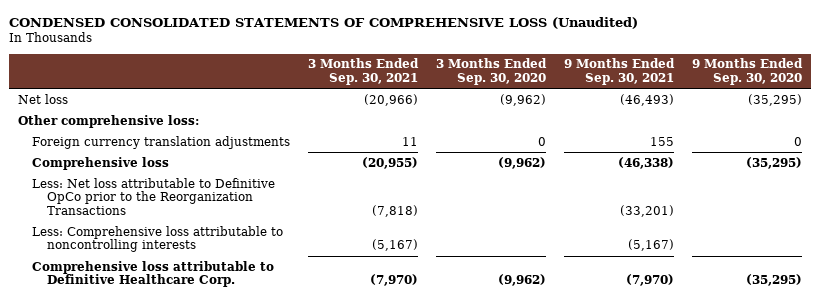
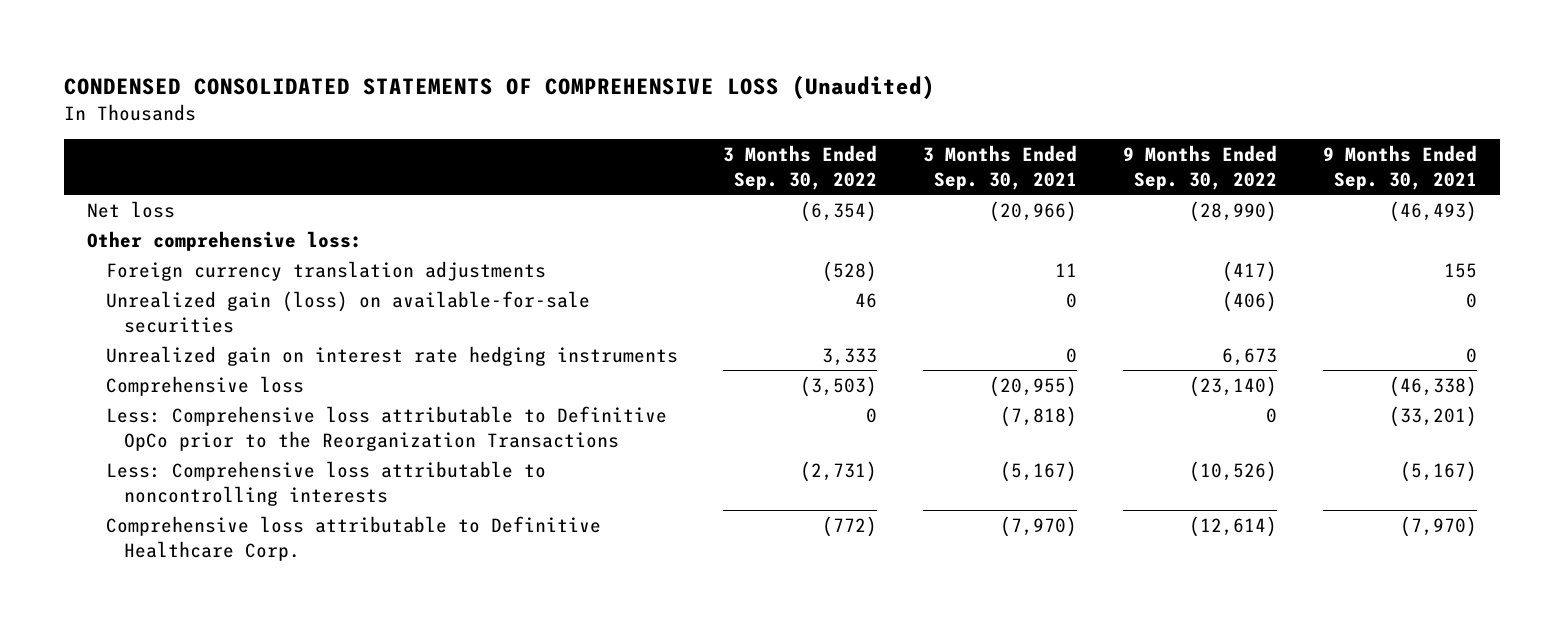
[436,58,548,86] 3 Months Ended Sep. 30, 2020 -> none
[692,58,804,86] 9 Months Ended Sep. 30, 2020 -> none
none -> [723,144,878,190] 3 Months Ended Sep. 30, 2022
none -> [1123,144,1278,190] 9 Months Ended Sep. 30, 2022
none -> [105,290,590,333] Unrealized gain (loss) on available-for-sale securities
none -> [105,345,678,366] Unrealized gain on interest rate hedging instruments
[32,177,276,216] Less: Net loss attributable to Definitive OpCo prior to the Reorganization Transactions -> [105,405,667,451] Less: Comprehensive loss attributable to Definitive OpCo prior to the Reorganization Transactions

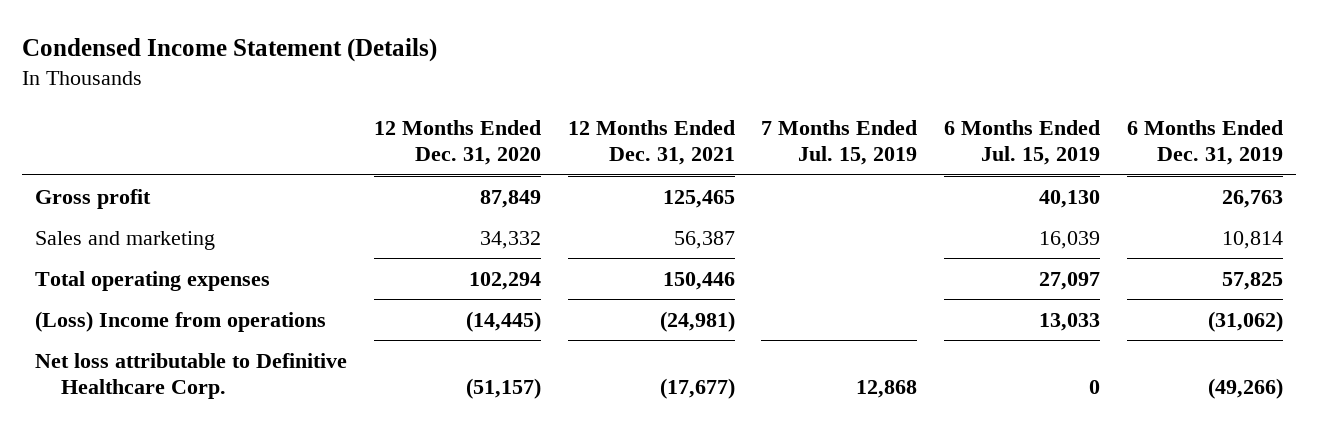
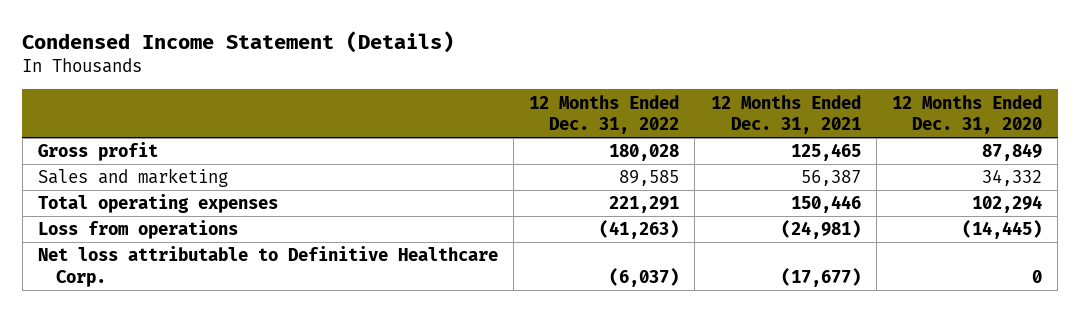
[761,120,918,166] 7 Months Ended Jul. 15, 2019 -> none
[944,120,1101,166] 6 Months Ended Jul. 15, 2019 -> none
[1126,120,1283,166] 6 Months Ended Dec. 31, 2019 -> none
none -> [529,94,680,134] 12 Months Ended Dec. 31, 2022
[35,310,327,332] (Loss) Income from operations -> [37,220,238,240] Loss from operations
[465,377,541,399] (51,157) -> [1032,269,1043,283] 0

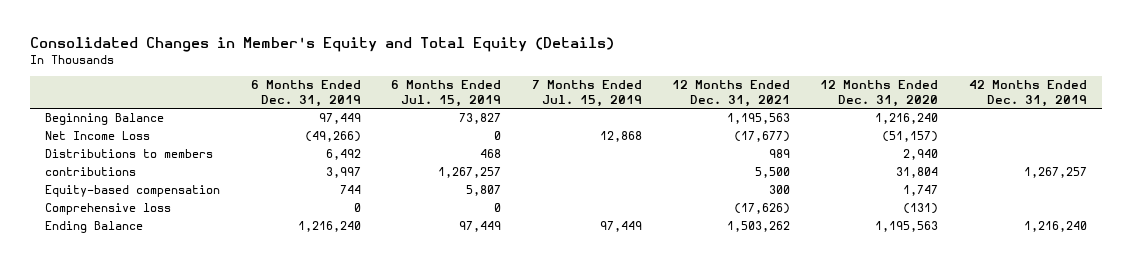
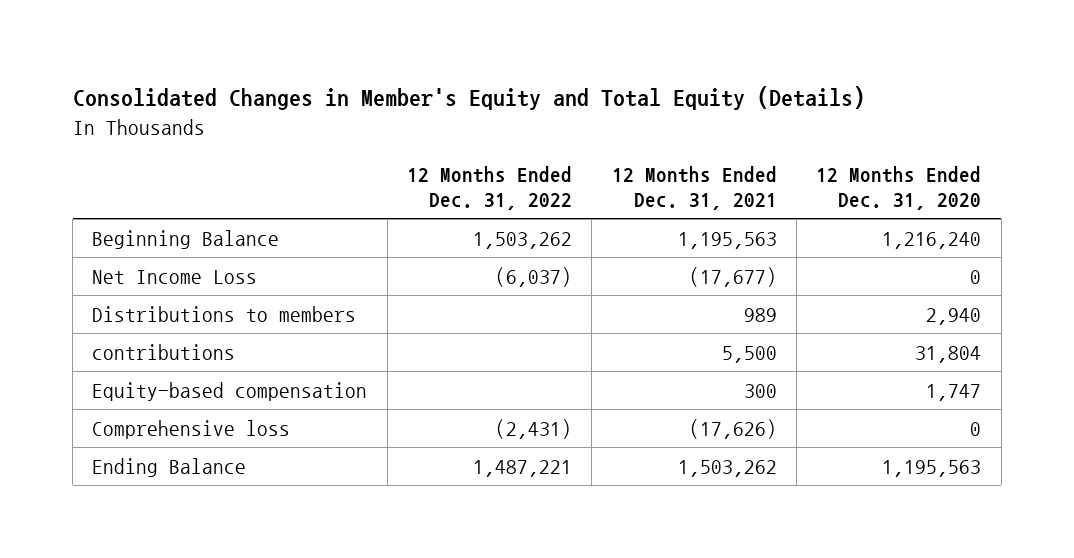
[250,80,361,107] 6 Months Ended Dec. 31, 2019 -> none
[391,80,502,107] 6 Months Ended Jul. 15, 2019 -> none
[531,80,642,107] 7 Months Ended Jul. 15, 2019 -> none
[968,80,1087,107] 42 Months Ended Dec. 31, 2019 -> none
none -> [407,165,573,211] 12 Months Ended Dec. 31, 2022
[882,131,939,143] (51,157) -> [970,269,982,284] 0
[903,203,939,215] (131) -> [970,421,982,436] 0

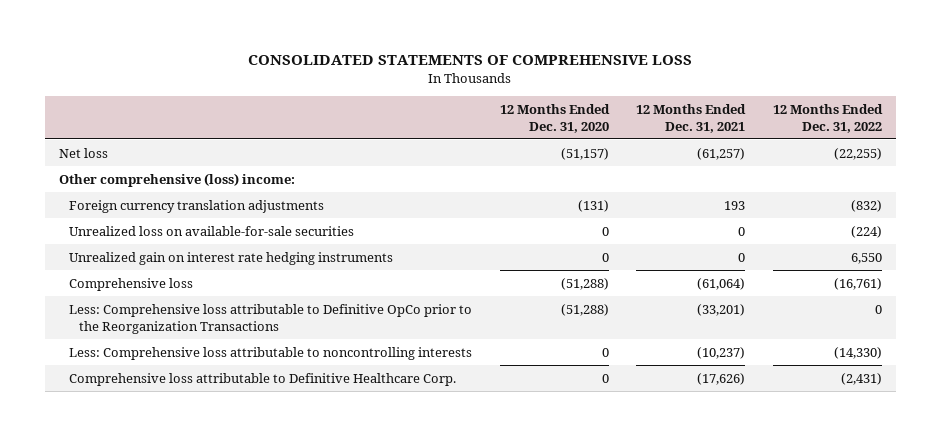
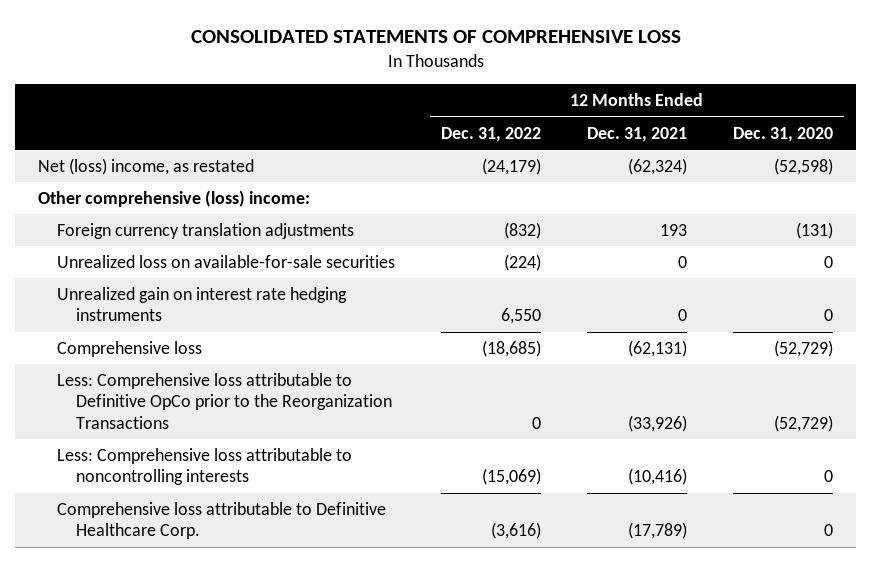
[58,147,108,158] Net loss -> [38,157,255,175] Net (loss) income, as restated
[560,147,609,160] (51,157) -> [773,157,833,175] (52,598)
[697,147,746,160] (61,257) -> [628,157,688,175] (62,324)
[833,147,882,160] (22,255) -> [482,157,542,175] (24,179)
[560,277,609,290] (51,288) -> [773,339,833,357] (52,729)
[697,277,746,290] (61,064) -> [628,339,688,357] (62,131)
[833,277,882,290] (16,761) -> [482,339,542,357] (18,685)
[560,303,609,316] (51,288) -> [773,414,833,432] (52,729)
[697,303,746,316] (33,201) -> [628,414,688,432] (33,926)
[697,346,746,359] (10,237) -> [628,468,688,486] (10,416)
[833,346,882,359] (14,330) -> [482,468,542,486] (15,069)
[697,372,746,385] (17,626) -> [628,522,688,540] (17,789)
[840,372,882,385] (2,431) -> [491,522,542,540] (3,616)

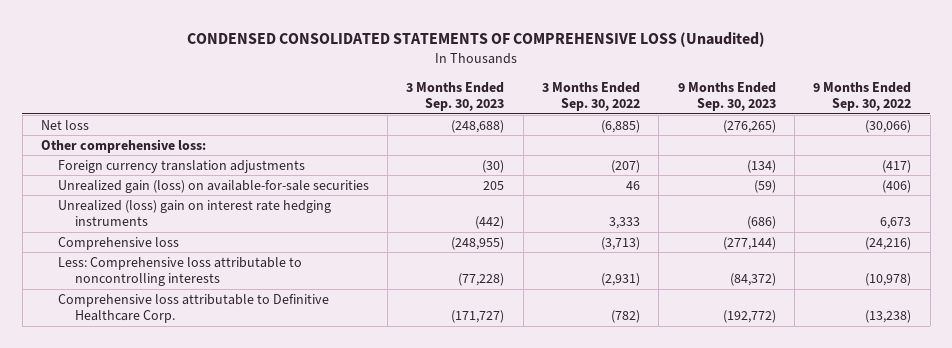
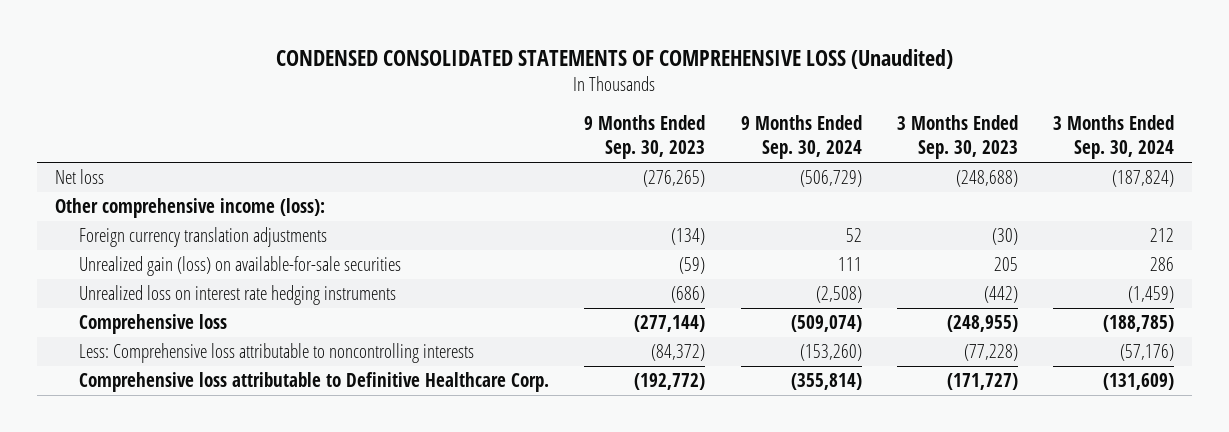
[542,81,641,112] 3 Months Ended Sep. 30, 2022 -> none
[813,81,912,112] 9 Months Ended Sep. 30, 2022 -> none
none -> [740,115,862,160] 9 Months Ended Sep. 30, 2024
none -> [1053,115,1175,160] 3 Months Ended Sep. 30, 2024
[41,138,207,153] Other comprehensive loss: -> [54,198,325,219] Other comprehensive income (loss):
[57,199,331,227] Unrealized (loss) gain on interest rate hedging instruments -> [79,285,397,306] Unrealized loss on interest rate hedging instruments

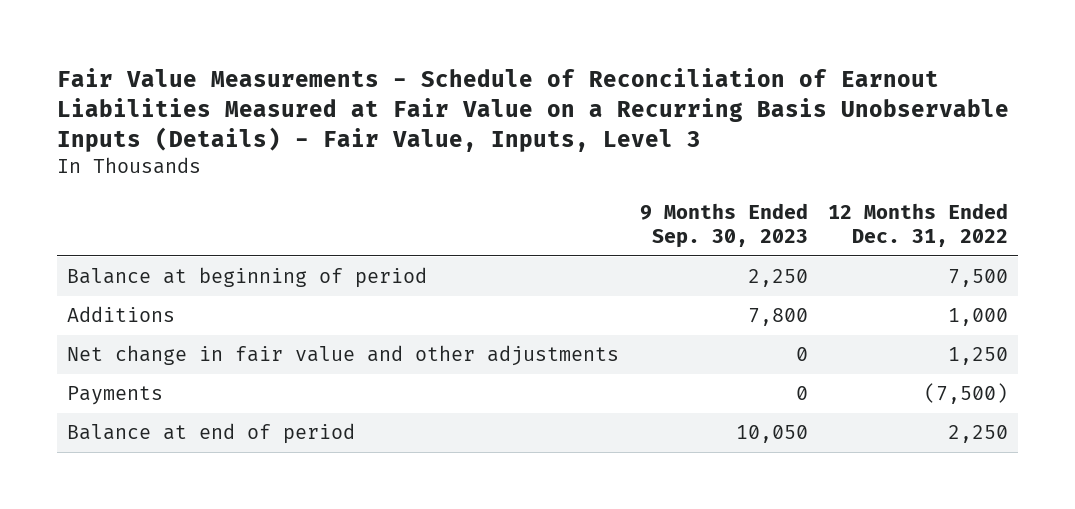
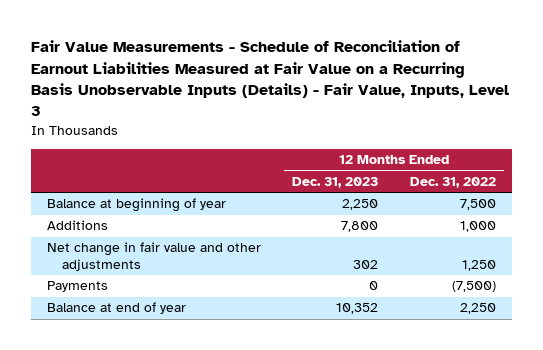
[639,202,808,248] 9 Months Ended Sep. 30, 2023 -> none
none -> [292,176,379,188] Dec. 31, 2023
[67,267,428,289] Balance at beginning of period -> [46,198,226,213] Balance at beginning of year
[67,423,356,445] Balance at end of period -> [46,302,186,315] Balance at end of year

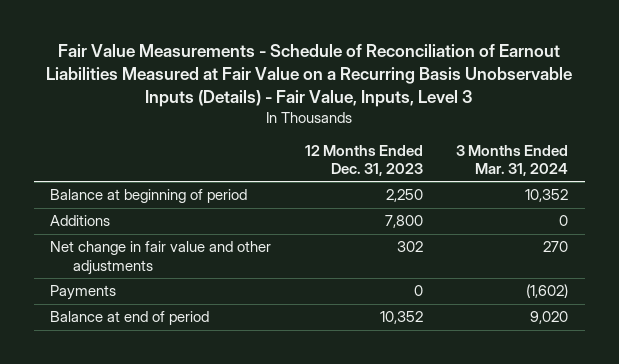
[409,176,496,188] Dec. 31, 2022 -> none
none -> [456,144,569,176] 3 Months Ended Mar. 31, 2024
[46,198,226,213] Balance at beginning of year -> [50,189,248,204] Balance at beginning of period
[46,302,186,315] Balance at end of year -> [50,311,210,326] Balance at end of period

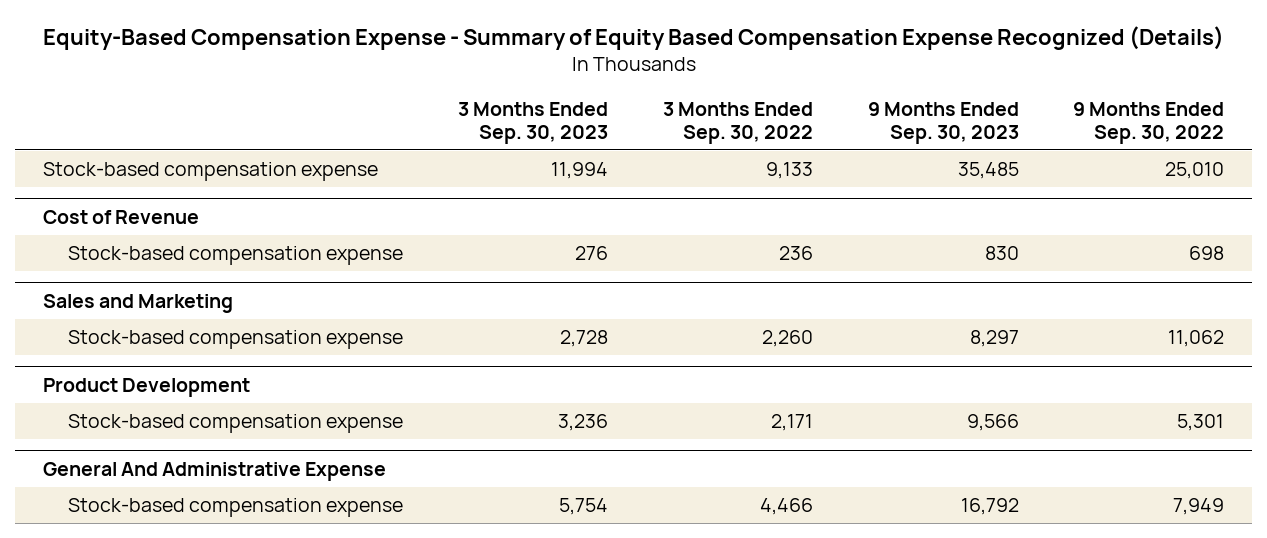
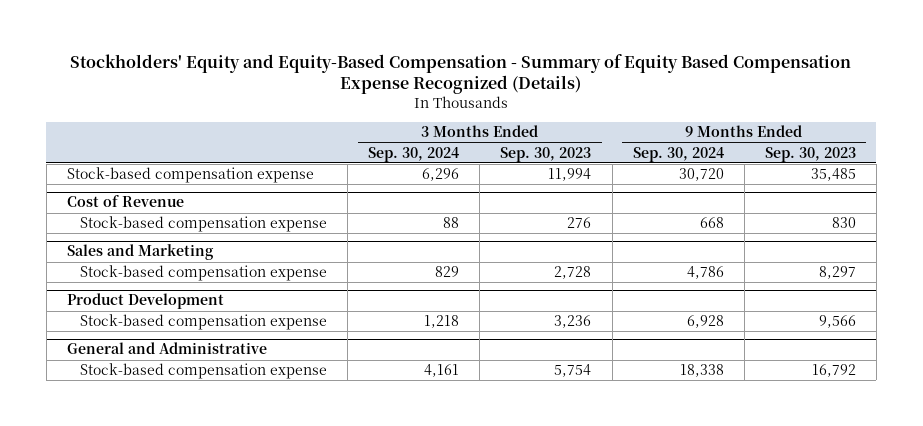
[42,26,1224,51] Equity-Based Compensation Expense - Summary of Equity Based Compensation Expense Recognized (Details) -> [70,53,852,95] Stockholders' Equity and Equity-Based Compensation - Summary of Equity Based Compensation Expense Recognized (Details)
[662,101,813,144] 3 Months Ended Sep. 30, 2022 -> none
[1073,101,1225,144] 9 Months Ended Sep. 30, 2022 -> none
none -> [368,146,460,162] Sep. 30, 2024
none -> [632,146,724,162] Sep. 30, 2024
[42,461,386,481] General And Administrative Expense -> [66,342,267,355] General and Administrative

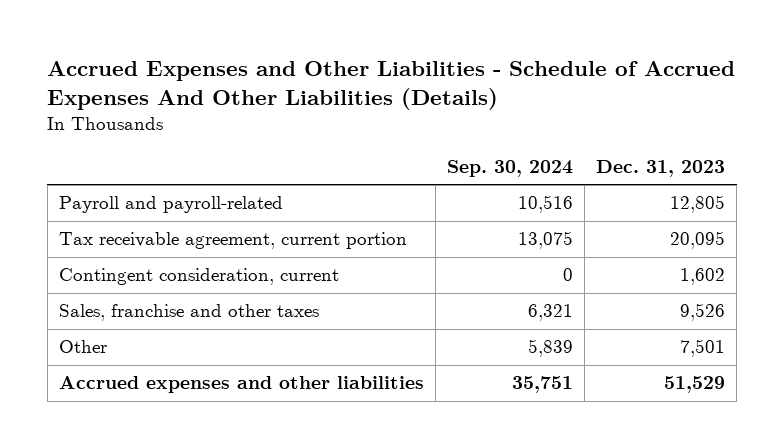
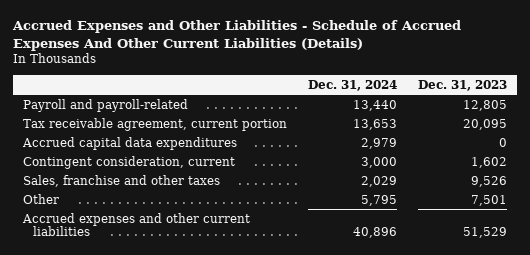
[47,60,736,110] Accrued Expenses and Other Liabilities - Schedule of Accrued Expenses And Other Liabilities (Details) -> [11,20,461,52] Accrued Expenses and Other Liabilities - Schedule of Accrued Expenses And Other Current Liabilities (Details)
[446,159,573,177] Sep. 30, 2024 -> none
none -> [308,79,398,91] Dec. 31, 2024
none -> [22,136,238,150] Accrued capital data expenditures
[58,376,424,394] Accrued expenses and other liabilities -> [22,212,251,237] Accrued expenses and other current liabilities

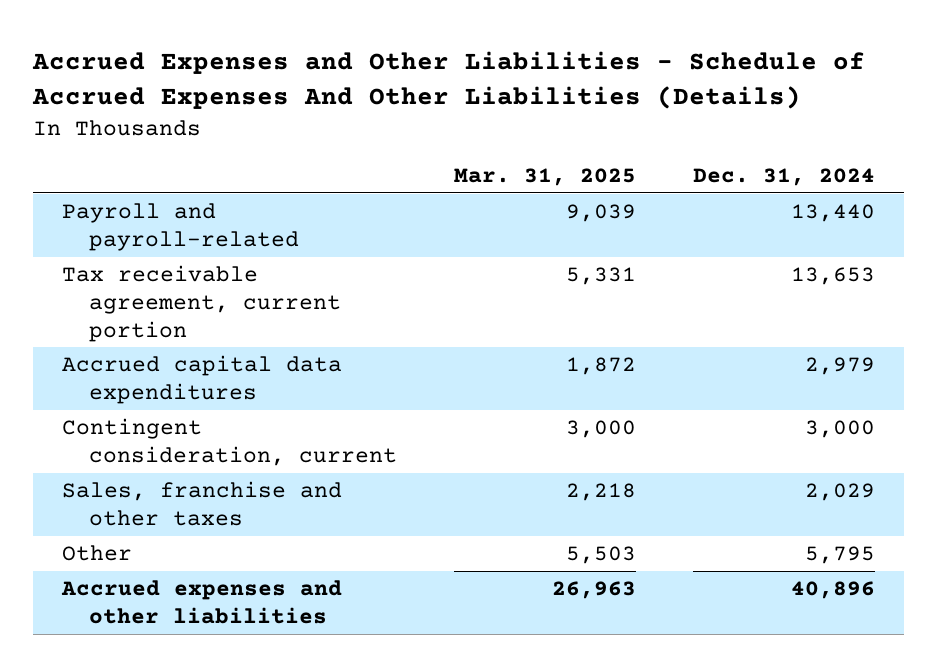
[11,20,461,52] Accrued Expenses and Other Liabilities - Schedule of Accrued Expenses And Other Current Liabilities (Details) -> [32,50,866,109] Accrued Expenses and Other Liabilities - Schedule of Accrued Expenses And Other Liabilities (Details)
[417,79,507,91] Dec. 31, 2023 -> none
none -> [454,167,637,186] Mar. 31, 2025
[22,212,251,237] Accrued expenses and other current liabilities -> [60,580,342,624] Accrued expenses and other liabilities

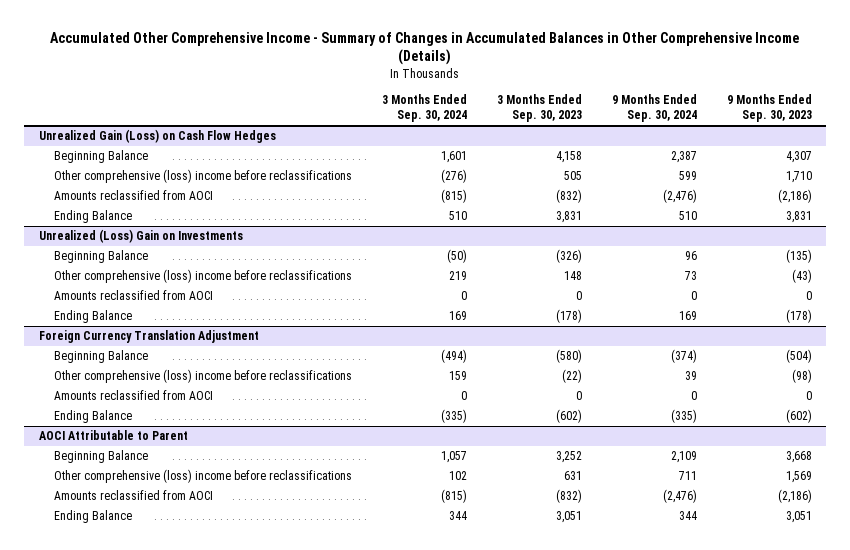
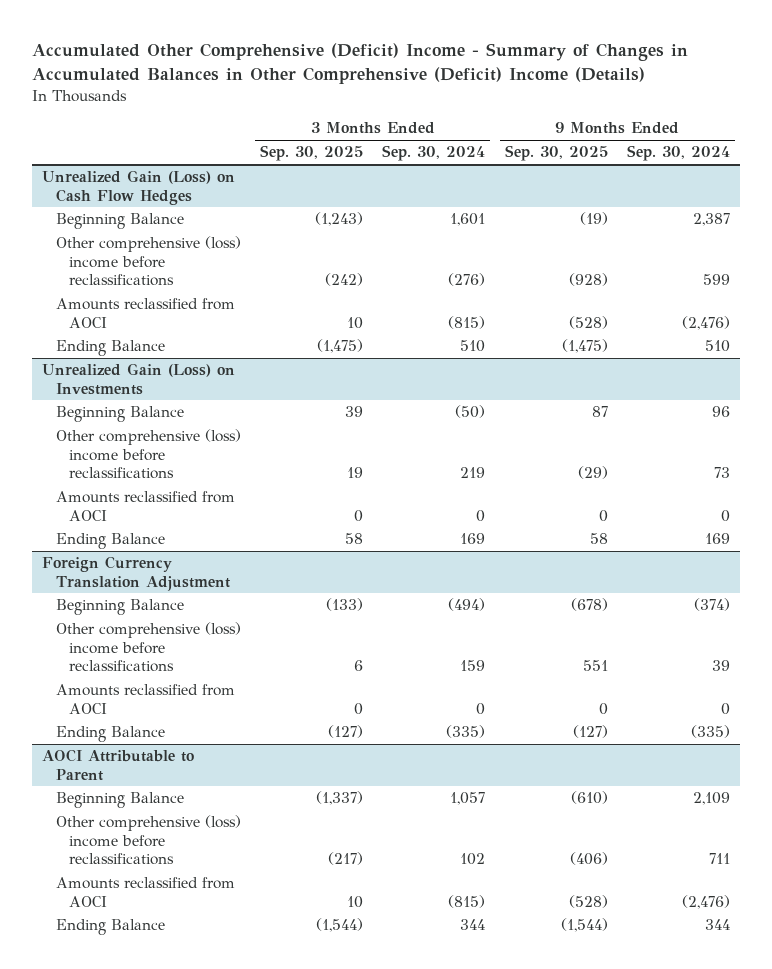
[50,31,800,66] Accumulated Other Comprehensive Income - Summary of Changes in Accumulated Balances in Other Comprehensive Income (Details) -> [32,43,689,84] Accumulated Other Comprehensive (Deficit) Income - Summary of Changes in Accumulated Balances in Other Comprehensive (Deficit) Income (Details)
[497,94,583,123] 3 Months Ended Sep. 30, 2023 -> none
[726,94,812,123] 9 Months Ended Sep. 30, 2023 -> none
none -> [259,145,363,162] Sep. 30, 2025
none -> [504,145,608,162] Sep. 30, 2025
[38,229,243,244] Unrealized (Loss) Gain on Investments -> [41,363,235,395] Unrealized Gain (Loss) on Investments

